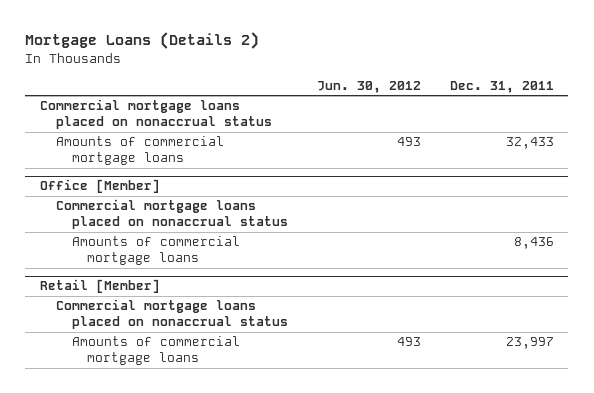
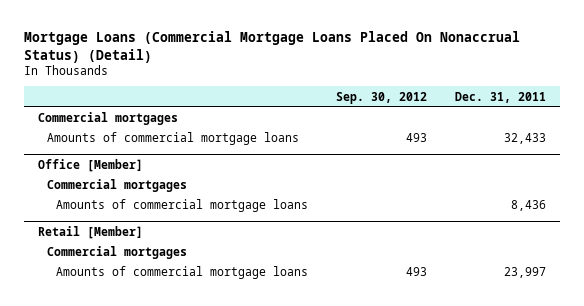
[25,32,260,50] Mortgage Loans (Details 2) -> [23,30,520,63] Mortgage Loans (Commercial Mortgage Loans Placed On Nonaccrual Status) (Detail)
[316,81,421,94] Jun. 30, 2012 -> none
none -> [335,91,427,104] Sep. 30, 2012
[39,99,272,130] Commercial mortgage loans placed on nonaccrual status -> [38,112,179,126] Commercial mortgages
[55,199,288,230] Commercial mortgage loans placed on nonaccrual status -> [46,179,187,193] Commercial mortgages
[55,299,288,330] Commercial mortgage loans placed on nonaccrual status -> [46,246,187,260] Commercial mortgages

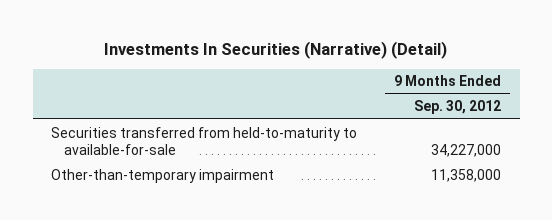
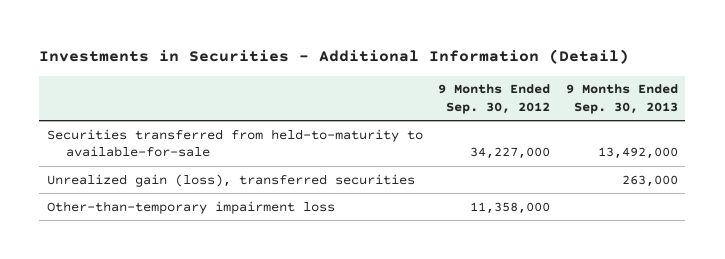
[104,40,448,59] Investments In Securities (Narrative) (Detail) -> [39,49,630,65] Investments in Securities - Additional Information (Detail)
none -> [565,84,678,114] 9 Months Ended Sep. 30, 2013
none -> [46,173,415,187] Unrealized gain (loss), transferred securities
[51,168,275,183] Other-than-temporary impairment -> [46,200,335,214] Other-than-temporary impairment loss

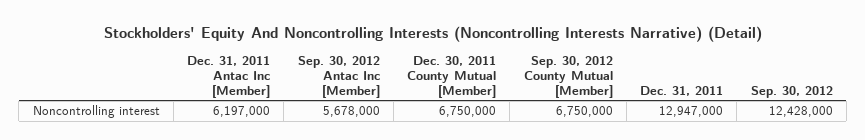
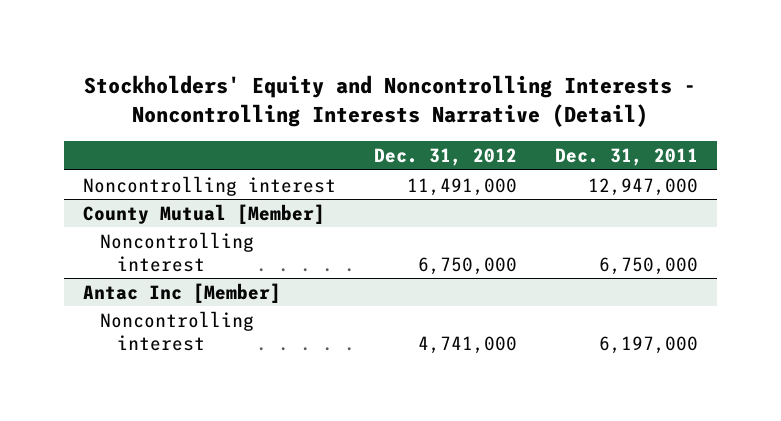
[103,26,762,43] Stockholders' Equity And Noncontrolling Interests (Noncontrolling Interests Narrative) (Detail) -> [84,75,697,128] Stockholders' Equity and Noncontrolling Interests - Noncontrolling Interests Narrative (Detail)
[187,56,271,98] Dec. 31, 2011 Antac Inc [Member] -> none
[297,56,380,98] Sep. 30, 2012 Antac Inc [Member] -> none
[407,56,497,98] Dec. 30, 2011 County Mutual [Member] -> none
[523,56,613,98] Sep. 30, 2012 County Mutual [Member] -> none
[750,85,833,98] Sep. 30, 2012 -> none
none -> [373,148,517,167] Dec. 31, 2012
none -> [82,203,325,224] County Mutual [Member]
none -> [100,231,255,272] Noncontrolling interest
none -> [82,282,281,303] Antac Inc [Member]
none -> [100,310,255,351] Noncontrolling interest

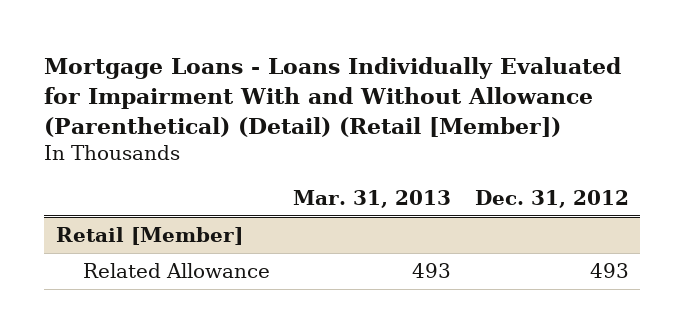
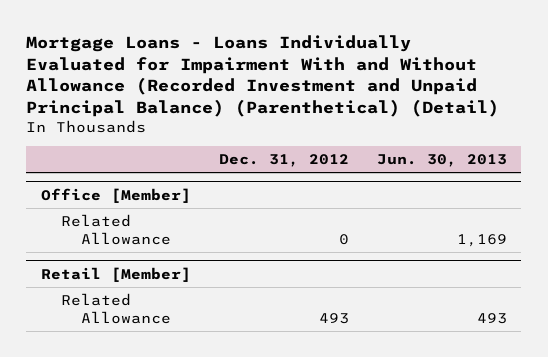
[44,57,622,138] Mortgage Loans - Loans Individually Evaluated for Impairment With and Without Allowance (Parenthetical) (Detail) (Retail [Member]) -> [26,35,500,118] Mortgage Loans - Loans Individually Evaluated for Impairment With and Without Allowance (Recorded Investment and Unpaid Principal Balance) (Parenthetical) (Detail)
[293,189,452,208] Mar. 31, 2013 -> none
none -> [377,154,508,168] Jun. 30, 2013
none -> [40,187,191,203] Office [Member]
none -> [60,214,172,245] Related Allowance

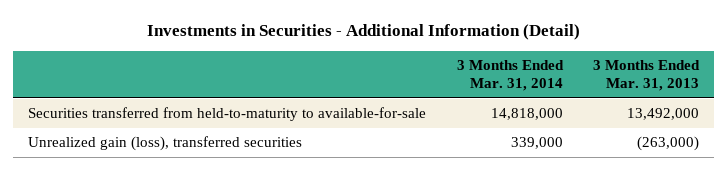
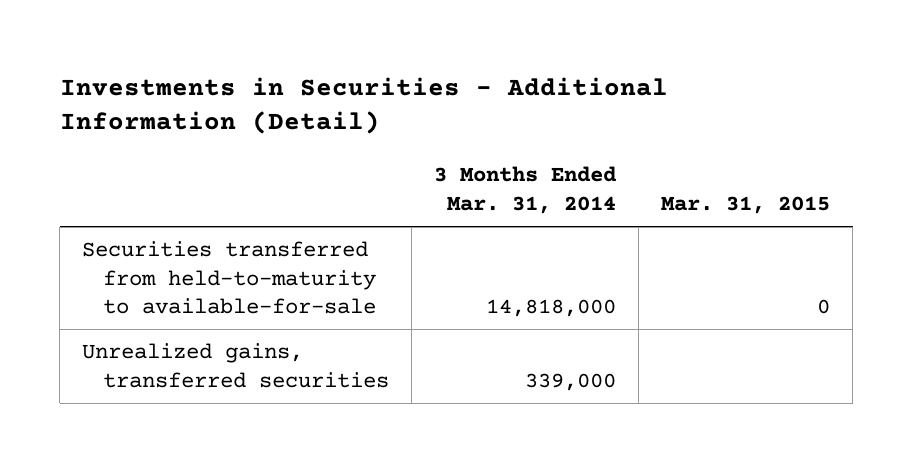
[593,60,701,92] 3 Months Ended Mar. 31, 2013 -> none
none -> [661,195,831,214] Mar. 31, 2015
[28,136,303,152] Unrealized gain (loss), transferred securities -> [82,343,390,388] Unrealized gains, transferred securities

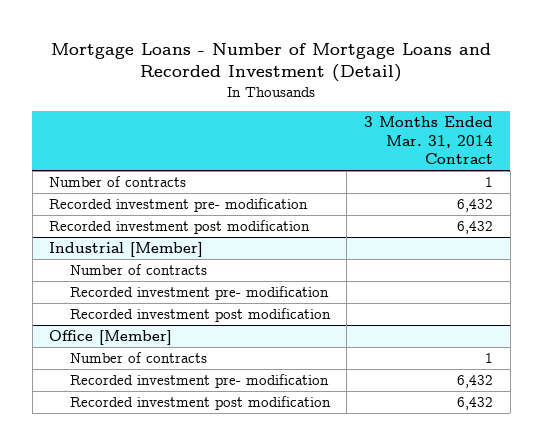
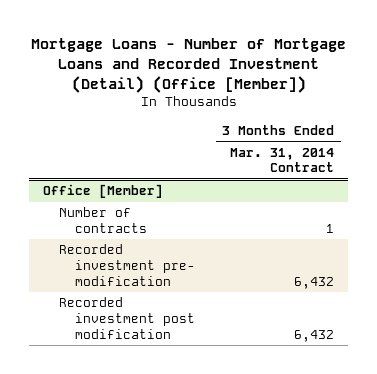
[51,42,492,83] Mortgage Loans - Number of Mortgage Loans and Recorded Investment (Detail) -> [30,37,346,93] Mortgage Loans - Number of Mortgage Loans and Recorded Investment (Detail) (Office [Member])
[49,176,187,188] Number of contracts -> none
[49,198,309,213] Recorded investment pre- modification -> none
[49,220,311,235] Recorded investment post modification -> none
[49,242,204,258] Industrial [Member] -> none
[69,264,207,276] Number of contracts -> none
[69,286,329,301] Recorded investment pre- modification -> none
[69,308,331,323] Recorded investment post modification -> none

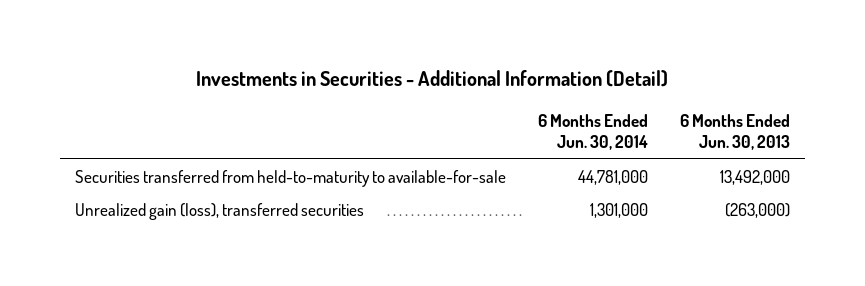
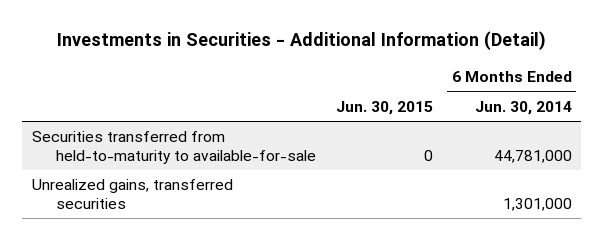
[679,113,790,151] 6 Months Ended Jun. 30, 2013 -> none
none -> [335,100,433,115] Jun. 30, 2015
[75,203,365,221] Unrealized gain (loss), transferred securities -> [31,179,233,209] Unrealized gains, transferred securities

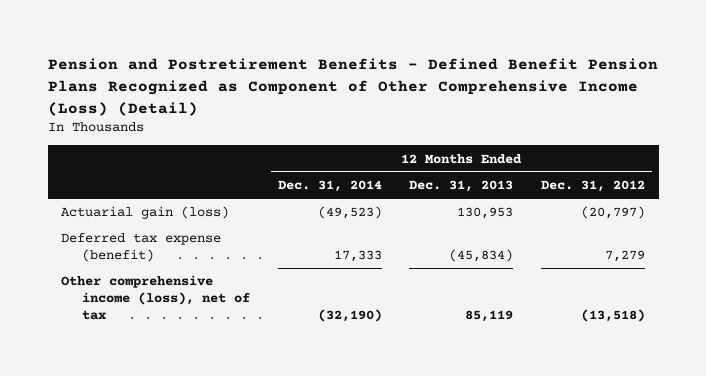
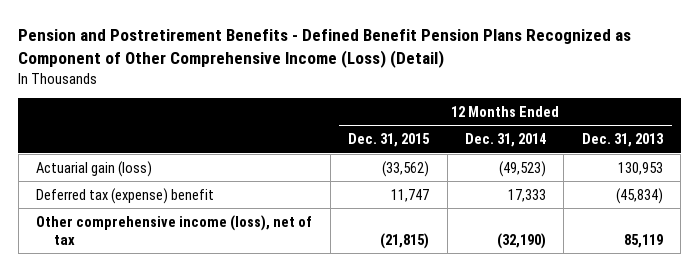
[541,180,646,193] Dec. 31, 2012 -> none
none -> [348,133,431,148] Dec. 31, 2015
[61,233,222,262] Deferred tax expense (benefit) -> [36,187,215,204] Deferred tax (expense) benefit

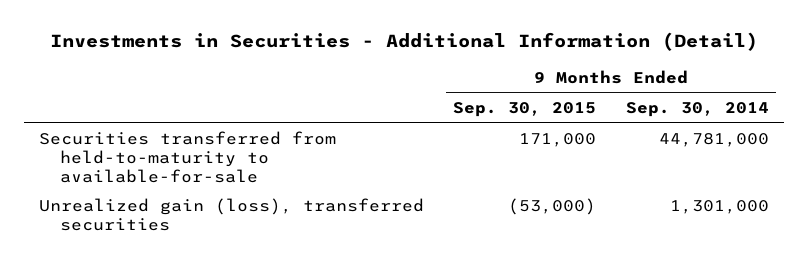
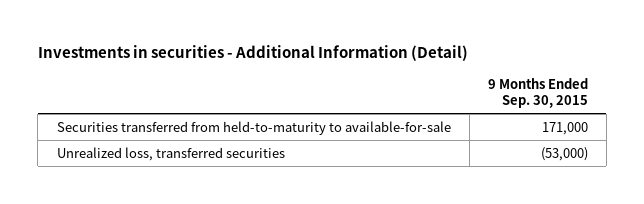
[49,32,758,52] Investments in Securities - Additional Information (Detail) -> [37,45,468,62] Investments in securities - Additional Information (Detail)
[625,101,769,117] Sep. 30, 2014 -> none
[38,198,424,231] Unrealized gain (loss), transferred securities -> [56,146,285,161] Unrealized loss, transferred securities

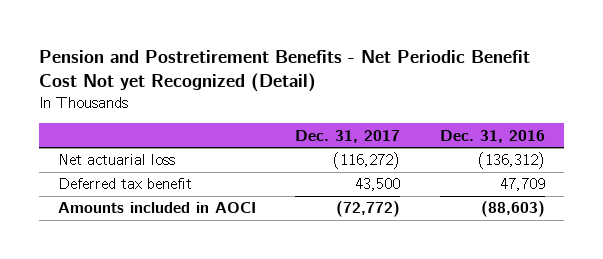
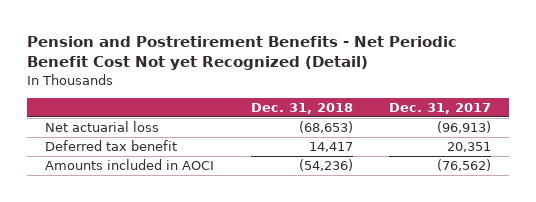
[439,129,545,143] Dec. 31, 2016 -> none
none -> [250,103,353,115] Dec. 31, 2018
[333,152,401,170] (116,272) -> [436,121,491,134] (96,913)
[355,178,401,192] 43,500 -> [446,142,491,153] 20,351
[336,201,401,218] (72,772) -> [436,159,491,172] (76,562)

